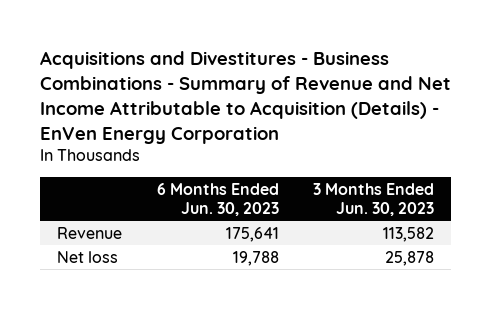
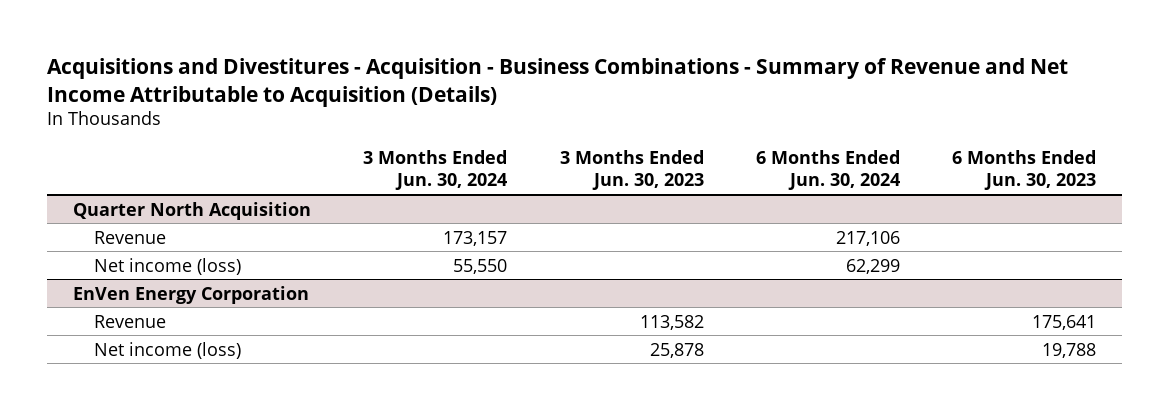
[39,50,451,144] Acquisitions and Divestitures - Business Combinations - Summary of Revenue and Net Income Attributable to Acquisition (Details) - EnVen Energy Corporation -> [46,58,1068,107] Acquisitions and Divestitures - Acquisition - Business Combinations - Summary of Revenue and Net Income Attributable to Acquisition (Details)
none -> [363,149,508,191] 3 Months Ended Jun. 30, 2024
none -> [755,149,900,191] 6 Months Ended Jun. 30, 2024
none -> [72,201,311,220] Quarter North Acquisition
none -> [93,230,166,244] Revenue
none -> [93,257,241,275] Net income (loss)
none -> [72,285,309,304] EnVen Energy Corporation
[57,250,119,263] Net loss -> [93,341,241,359] Net income (loss)

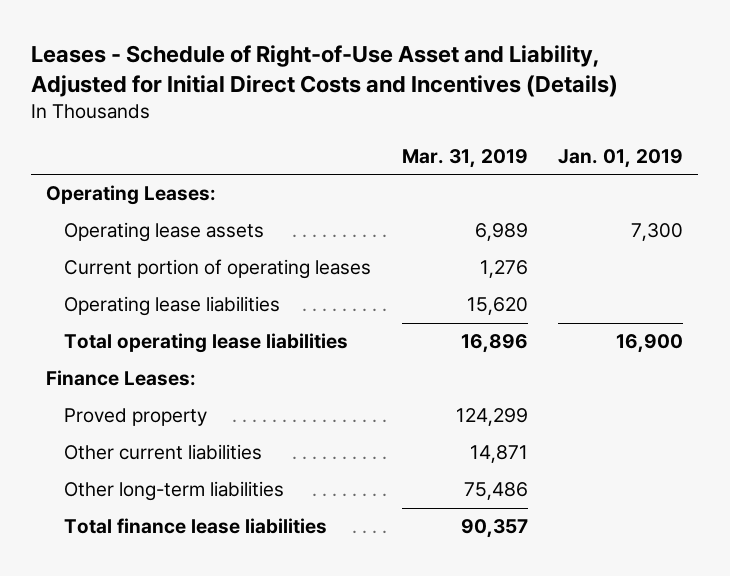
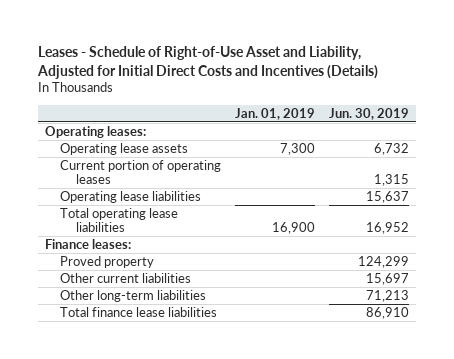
[401,148,528,168] Mar. 31, 2019 -> none
none -> [328,107,409,120] Jun. 30, 2019
[46,185,217,206] Operating Leases: -> [44,126,146,139] Operating leases:
[46,370,197,387] Finance Leases: -> [44,239,131,250] Finance leases:

